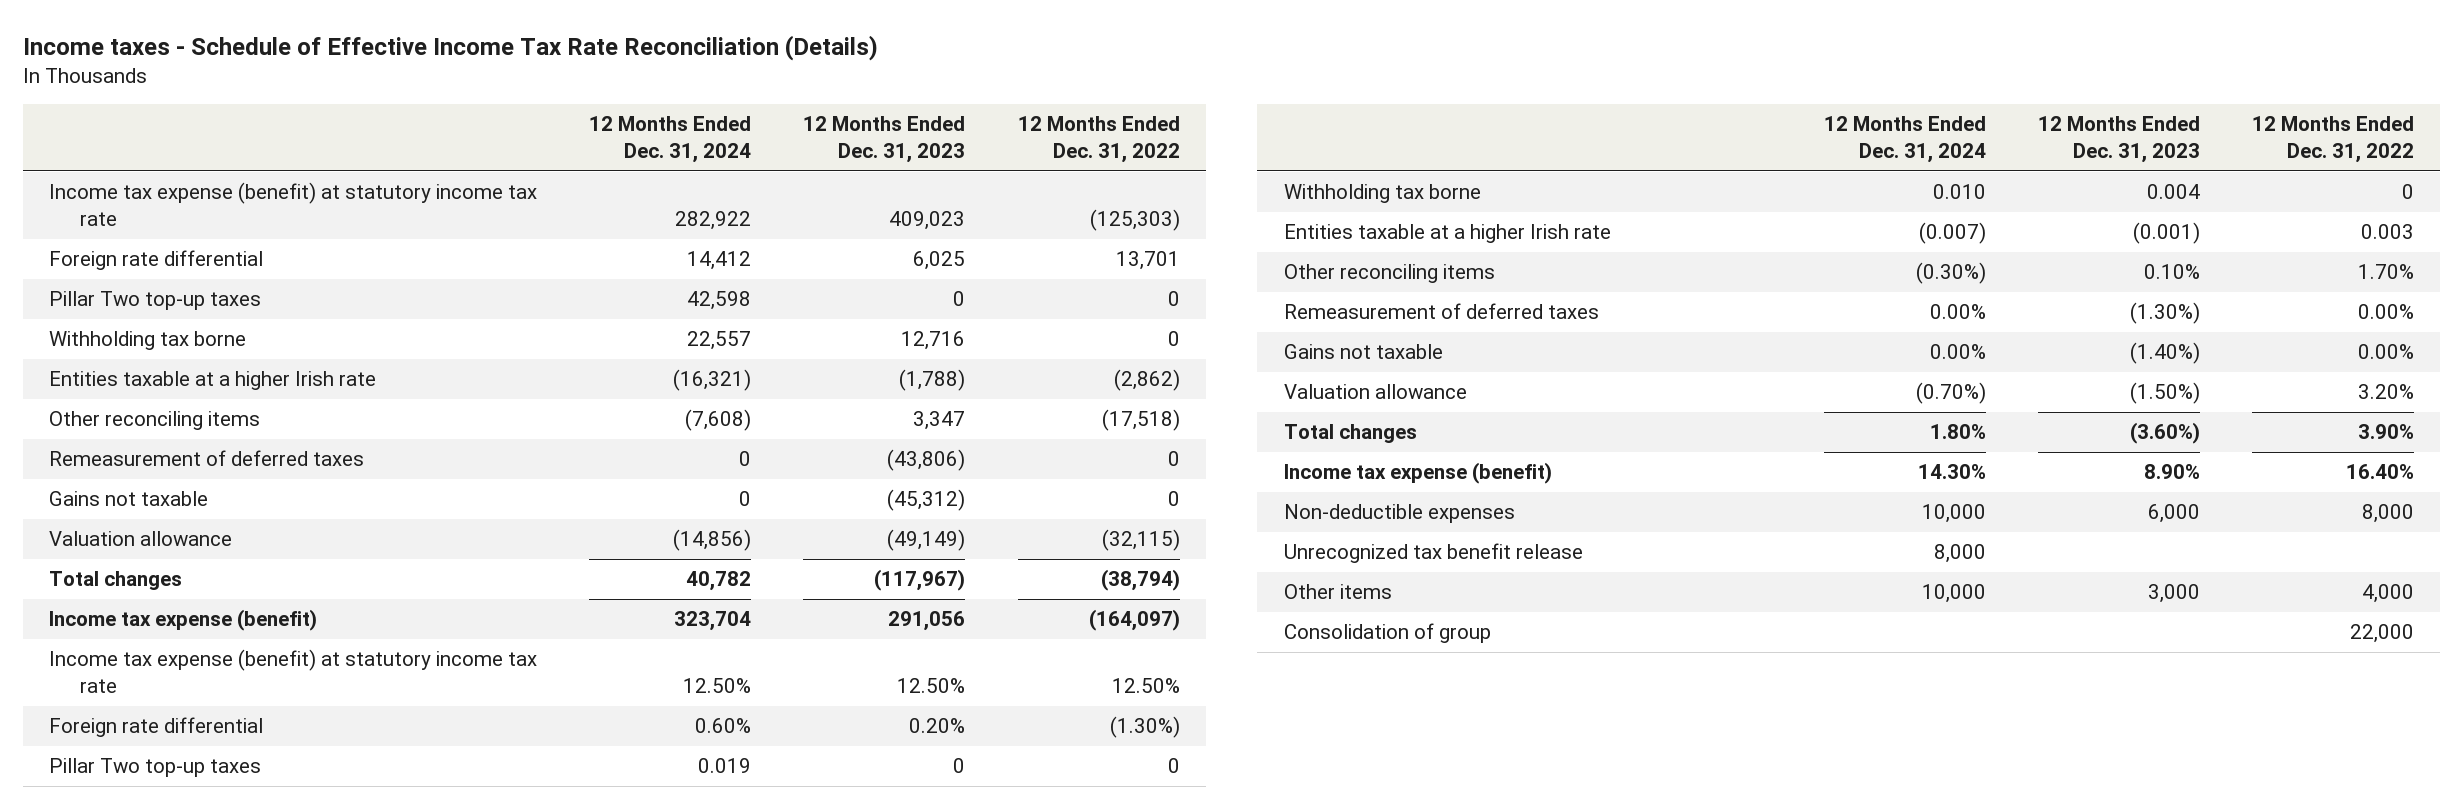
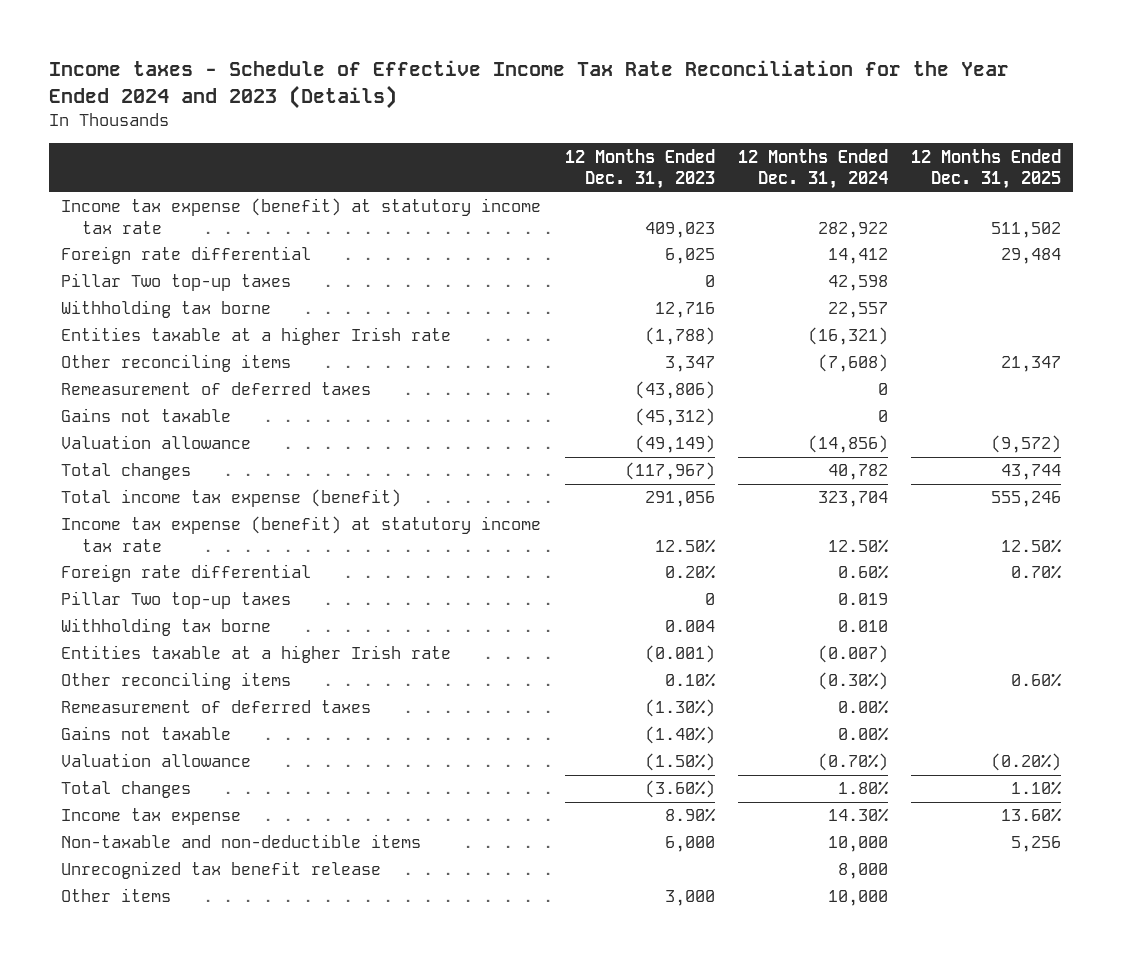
[22,35,878,62] Income taxes - Schedule of Effective Income Tax Rate Reconciliation (Details) -> [49,60,1010,109] Income taxes - Schedule of Effective Income Tax Rate Reconciliation for the Year Ended 2024 and 2023 (Details)
[1017,116,1180,163] 12 Months Ended Dec. 31, 2022 -> none
none -> [911,148,1062,190] 12 Months Ended Dec. 31, 2025
[49,609,318,632] Income tax expense (benefit) -> [61,489,402,508] Total income tax expense (benefit)
[1283,462,1552,485] Income tax expense (benefit) -> [61,808,242,826] Income tax expense
[1283,504,1515,524] Non-deductible expenses -> [61,834,422,849] Non-taxable and non-deductible items
[1283,623,1491,644] Consolidation of group -> none

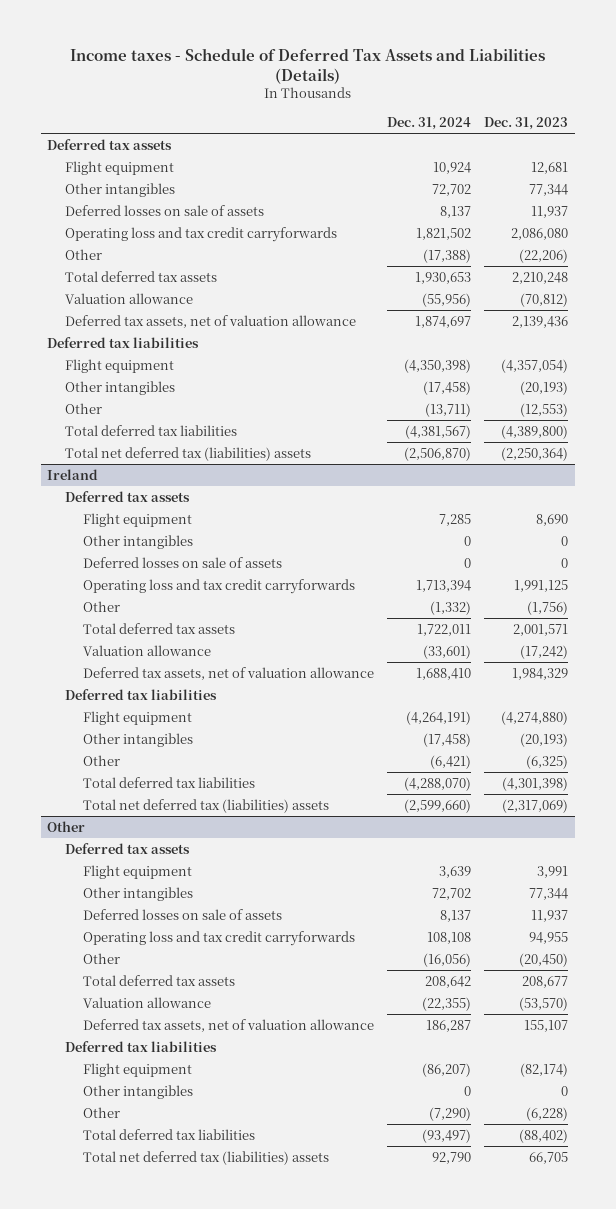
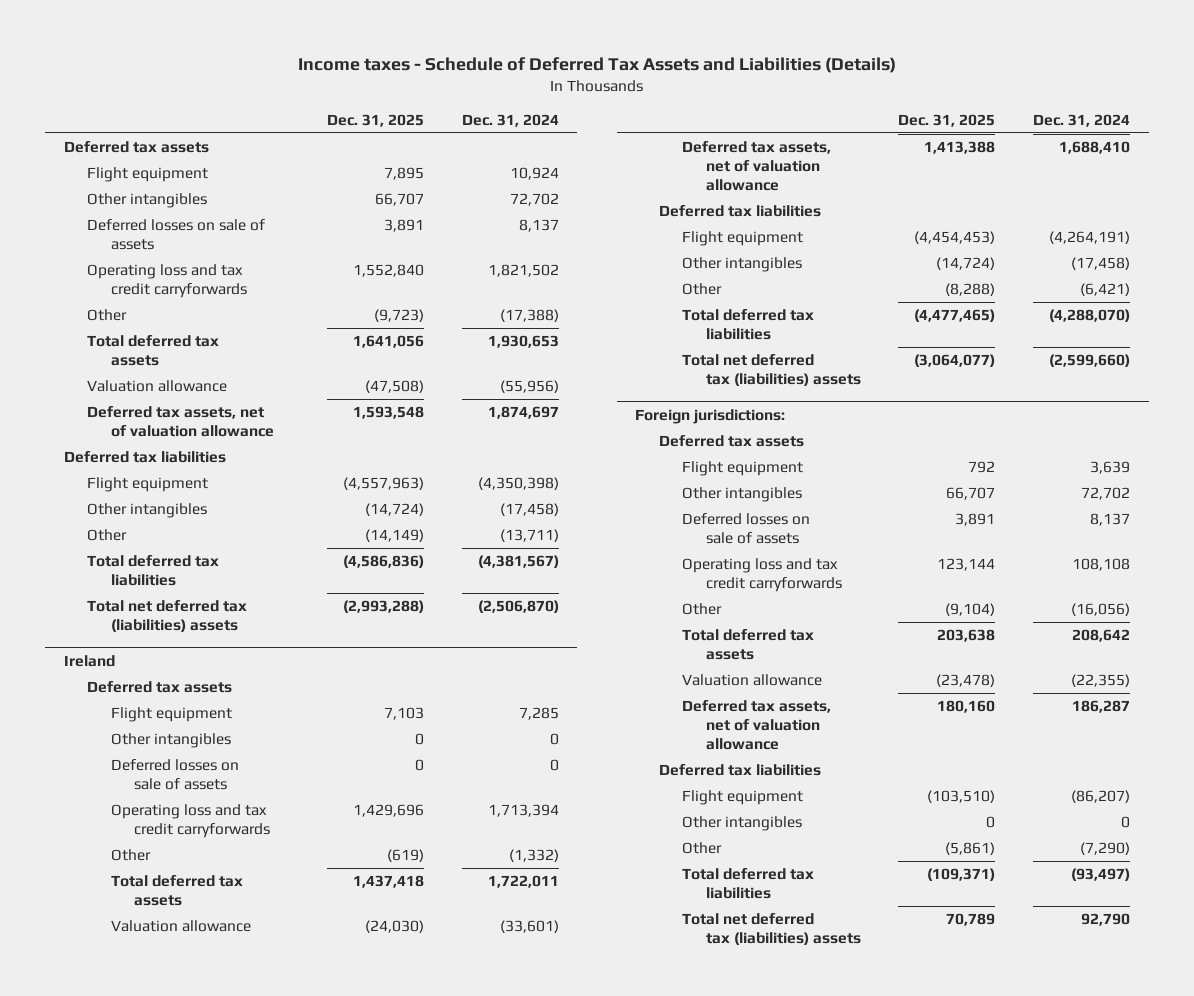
[484,117,569,131] Dec. 31, 2023 -> none
none -> [326,113,424,127] Dec. 31, 2025
[47,820,86,832] Other -> [635,408,786,424] Foreign jurisdictions:

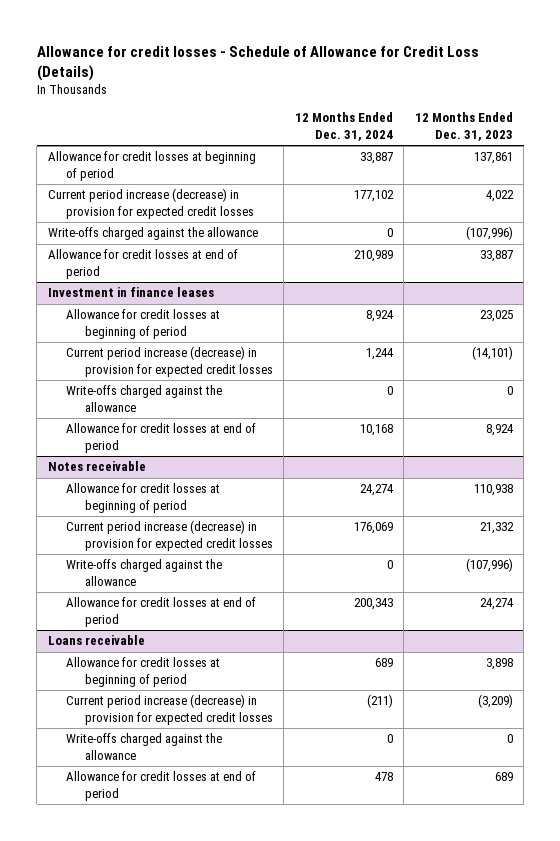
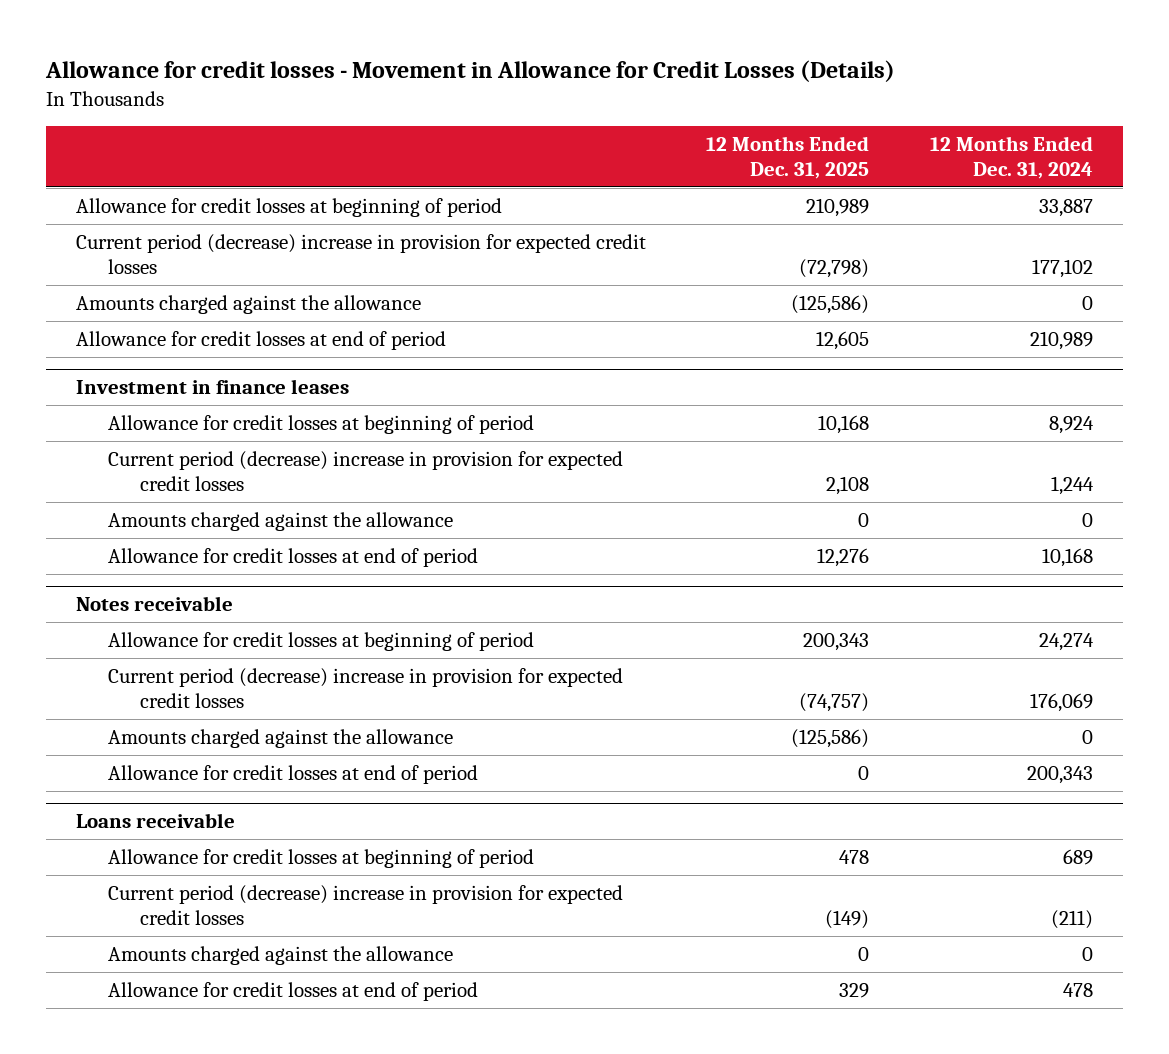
[36,45,479,81] Allowance for credit losses - Schedule of Allowance for Credit Loss (Details) -> [44,59,895,82] Allowance for credit losses - Movement in Allowance for Credit Losses (Details)
[414,112,513,141] 12 Months Ended Dec. 31, 2023 -> none
none -> [706,136,870,179] 12 Months Ended Dec. 31, 2025
[47,188,255,220] Current period increase (decrease) in provision for expected credit losses -> [75,234,646,274] Current period (decrease) increase in provision for expected credit losses
[47,227,258,241] Write-offs charged against the allowance -> [75,295,421,315] Amounts charged against the allowance
[66,346,273,378] Current period increase (decrease) in provision for expected credit losses -> [108,451,624,491] Current period (decrease) increase in provision for expected credit losses
[66,385,223,413] Write-offs charged against the allowance -> [108,512,454,532] Amounts charged against the allowance
[66,520,273,552] Current period increase (decrease) in provision for expected credit losses -> [108,668,624,708] Current period (decrease) increase in provision for expected credit losses
[66,559,223,587] Write-offs charged against the allowance -> [108,729,454,749] Amounts charged against the allowance
[66,694,273,726] Current period increase (decrease) in provision for expected credit losses -> [108,885,624,925] Current period (decrease) increase in provision for expected credit losses
[66,733,223,761] Write-offs charged against the allowance -> [108,946,454,966] Amounts charged against the allowance

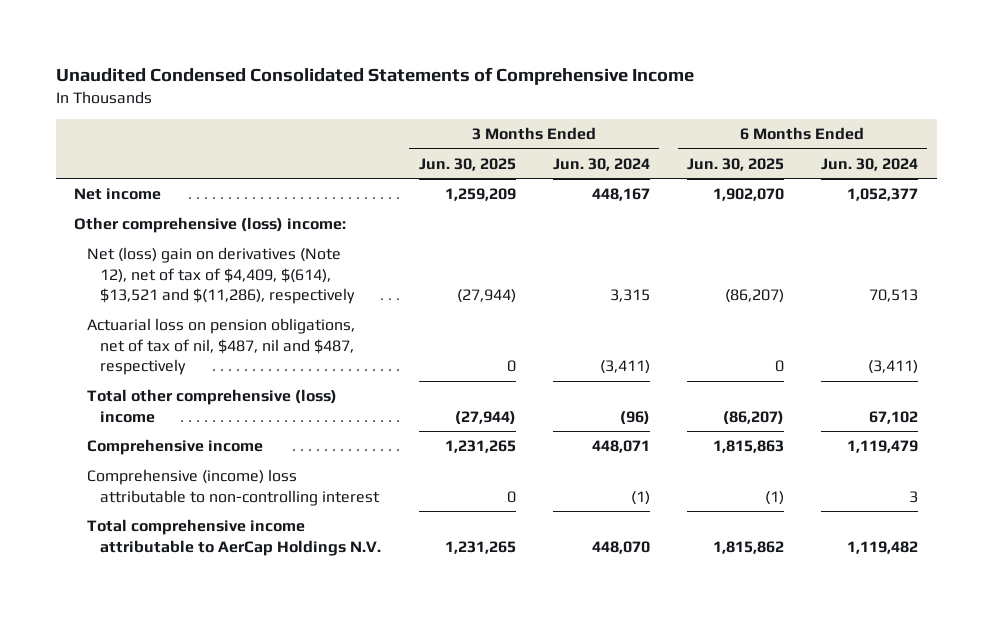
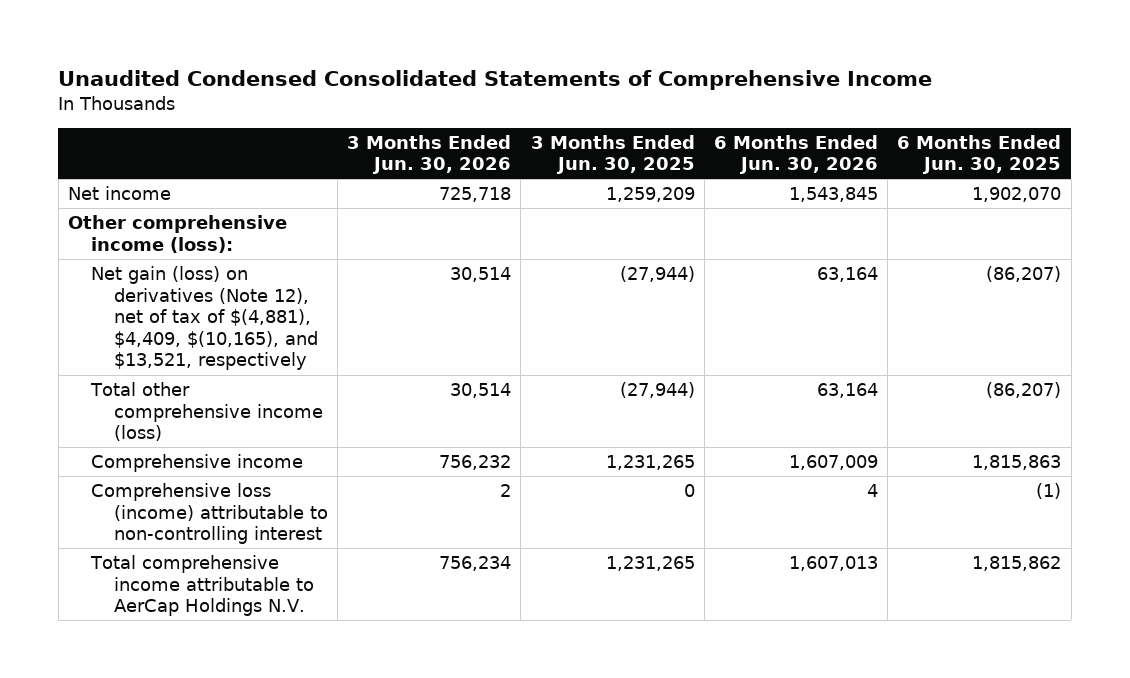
[552,157,650,171] Jun. 30, 2024 -> none
[820,157,918,171] Jun. 30, 2024 -> none
none -> [347,134,512,175] 3 Months Ended Jun. 30, 2026
none -> [714,134,879,175] 6 Months Ended Jun. 30, 2026
[87,318,356,375] Actuarial loss on pension obligations, net of tax of nil, $487, nil and $487, respectively -> none
[74,217,347,234] Other comprehensive (loss) income: -> [68,215,288,253] Other comprehensive income (loss):
[87,247,356,304] Net (loss) gain on derivatives (Note 12), net of tax of $4,409, $(614), $13,521 and $(11,286), respectively -> [90,266,318,371] Net gain (loss) on derivatives (Note 12), net of tax of $(4,881), $4,409, $(10,165), and $13,521, respectively
[87,389,338,423] Total other comprehensive (loss) income -> [89,382,323,442] Total other comprehensive income (loss)
[87,469,381,506] Comprehensive (income) loss attributable to non-controlling interest -> [90,483,328,545] Comprehensive loss (income) attributable to non-controlling interest

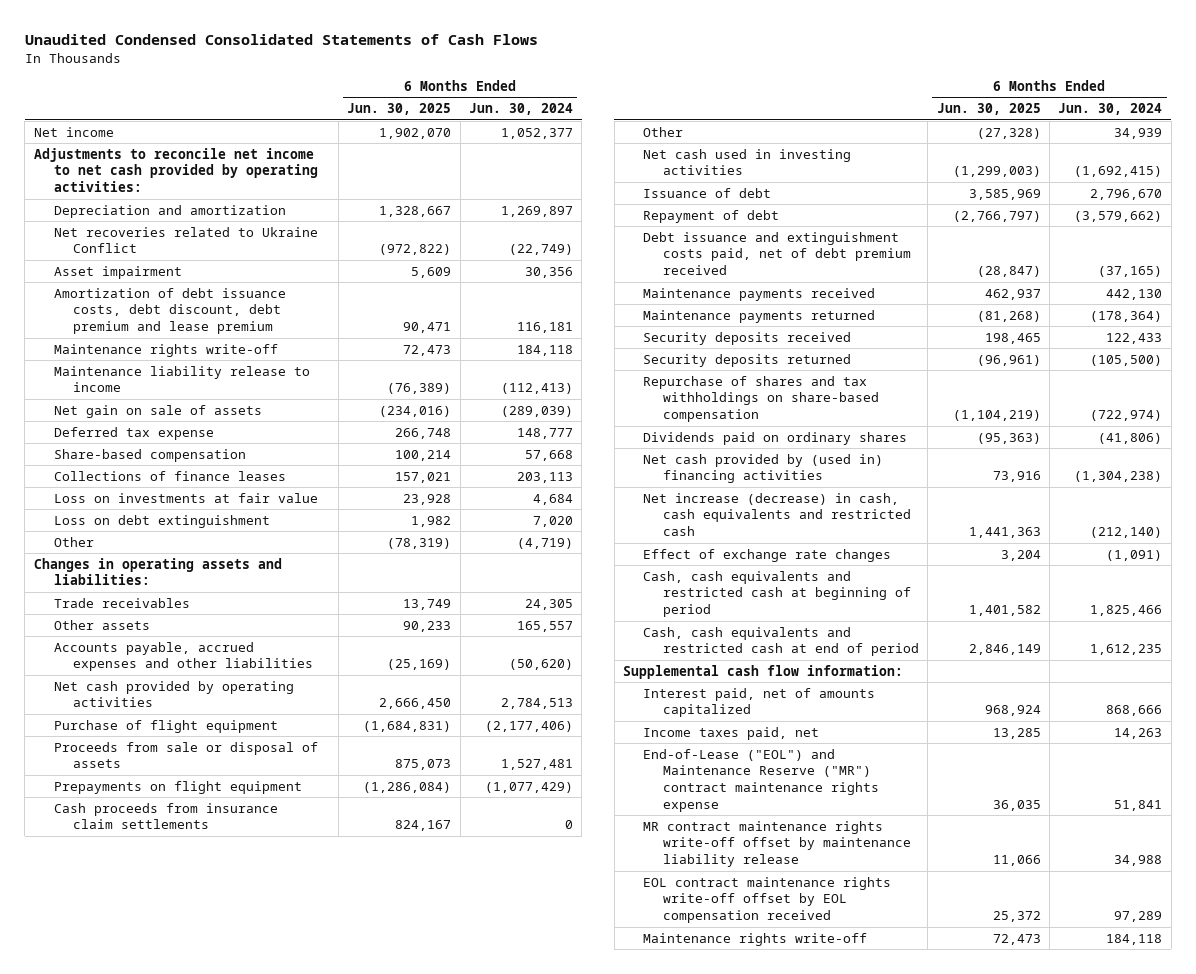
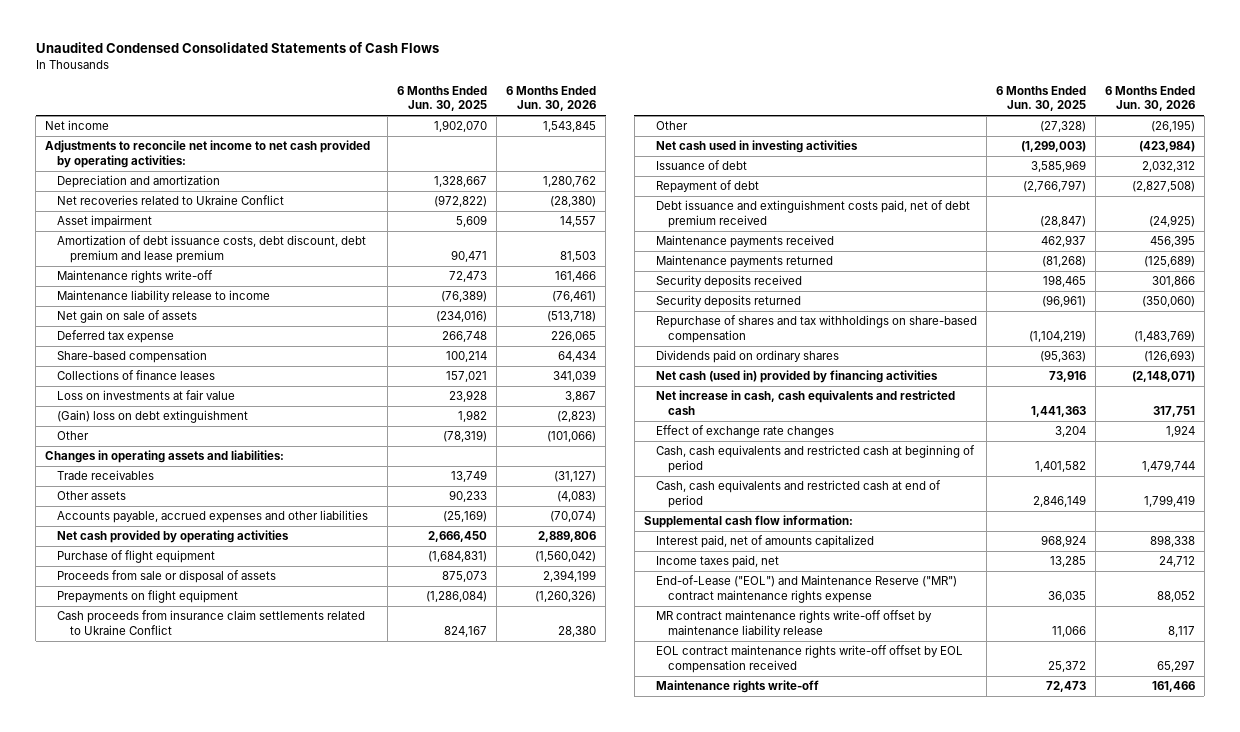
[468,103,573,116] Jun. 30, 2024 -> none
none -> [506,85,597,112] 6 Months Ended Jun. 30, 2026
[53,514,270,528] Loss on debt extinguishment -> [57,410,249,424] (Gain) loss on debt extinguishment
[53,802,278,830] Cash proceeds from insurance claim settlements -> [57,610,366,635] Cash proceeds from insurance claim settlements related to Ukraine Conflict
[642,453,883,484] Net cash provided by (used in) financing activities -> [655,370,938,384] Net cash (used in) provided by financing activities
[642,492,911,537] Net increase (decrease) in cash, cash equivalents and restricted cash -> [655,390,955,415] Net increase in cash, cash equivalents and restricted cash

